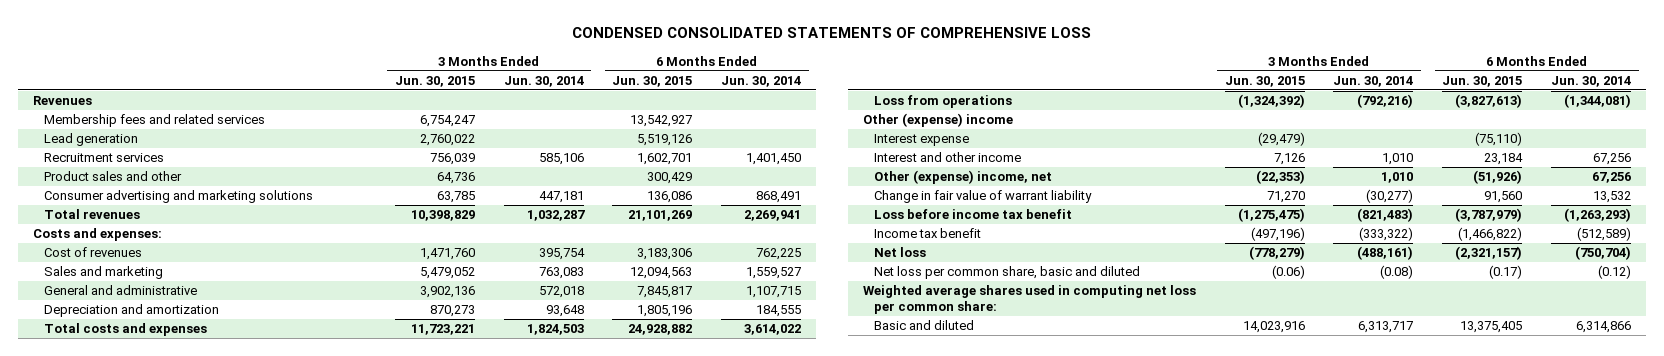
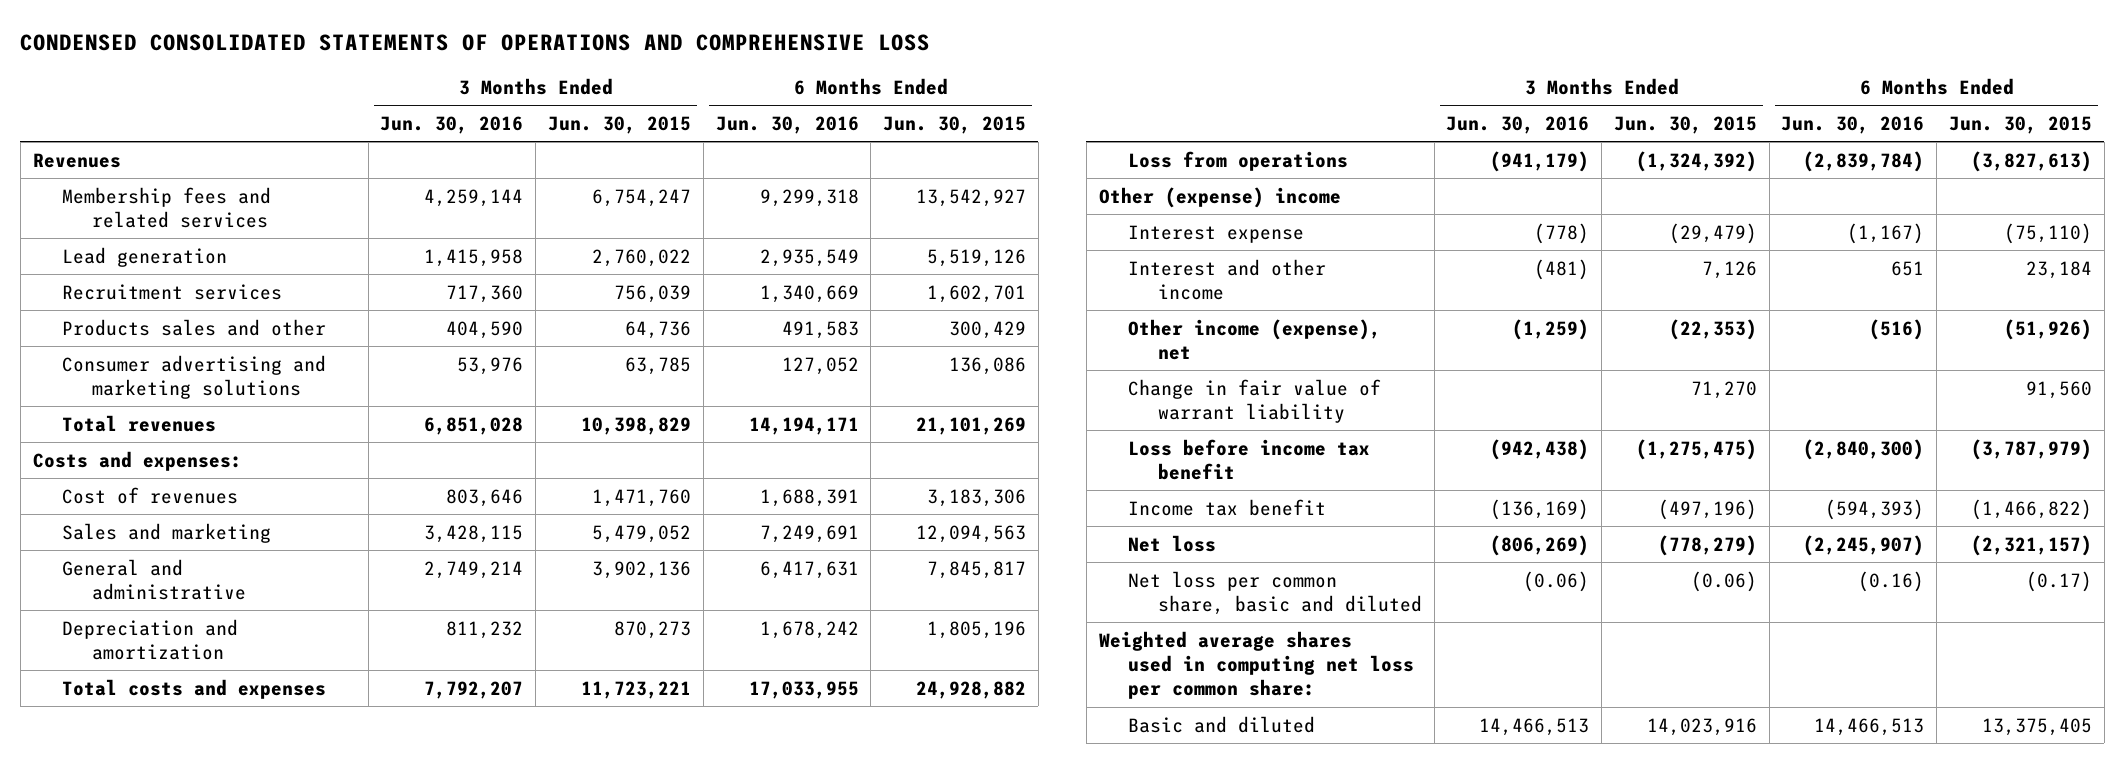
[572,27,1092,39] CONDENSED CONSOLIDATED STATEMENTS OF COMPREHENSIVE LOSS -> [20,34,931,52] CONDENSED CONSOLIDATED STATEMENTS OF OPERATIONS AND COMPREHENSIVE LOSS
[503,75,584,87] Jun. 30, 2014 -> none
[721,75,802,87] Jun. 30, 2014 -> none
none -> [380,116,524,135] Jun. 30, 2016
none -> [715,116,859,135] Jun. 30, 2016
[43,171,182,182] Product sales and other -> [62,318,327,336] Products sales and other
[873,170,1052,185] Other (expense) income, net -> [1128,318,1382,360] Other income (expense), net

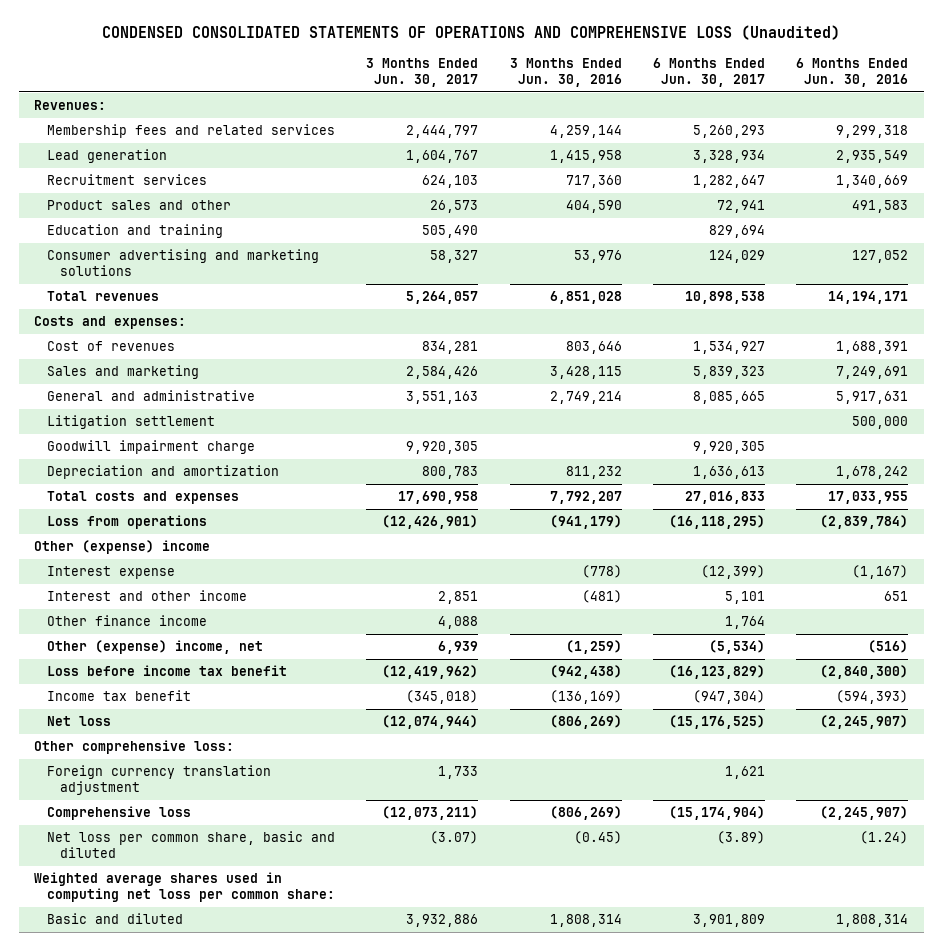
[20,34,931,52] CONDENSED CONSOLIDATED STATEMENTS OF OPERATIONS AND COMPREHENSIVE LOSS -> [102,25,841,41] CONDENSED CONSOLIDATED STATEMENTS OF OPERATIONS AND COMPREHENSIVE LOSS (Unaudited)
[548,116,692,135] Jun. 30, 2015 -> none
[883,116,1027,135] Jun. 30, 2015 -> none
none -> [366,57,479,87] 3 Months Ended Jun. 30, 2017
none -> [653,57,766,87] 6 Months Ended Jun. 30, 2017
[32,152,121,168] Revenues -> [34,99,107,110] Revenues:
[62,318,327,336] Products sales and other -> [47,199,232,210] Product sales and other
none -> [47,223,224,238] Education and training
[759,560,859,579] 6,417,631 -> [836,390,909,404] 5,917,631
none -> [47,414,216,429] Litigation settlement
none -> [47,439,256,454] Goodwill impairment charge
[1128,378,1382,423] Change in fair value of warrant liability -> none
none -> [47,614,208,626] Other finance income
[1128,318,1382,360] Other income (expense), net -> [47,639,264,654] Other (expense) income, net
none -> [34,739,235,754] Other comprehensive loss:
none -> [47,764,272,796] Foreign currency translation adjustment
none -> [47,805,192,820] Comprehensive loss
[1523,570,1590,592] (0.06) -> [573,830,622,844] (0.45)
[1858,570,1925,592] (0.16) -> [860,830,909,844] (1.24)
[1479,717,1590,736] 14,466,513 -> [549,913,622,927] 1,808,314
[1814,717,1925,736] 14,466,513 -> [836,913,909,927] 1,808,314

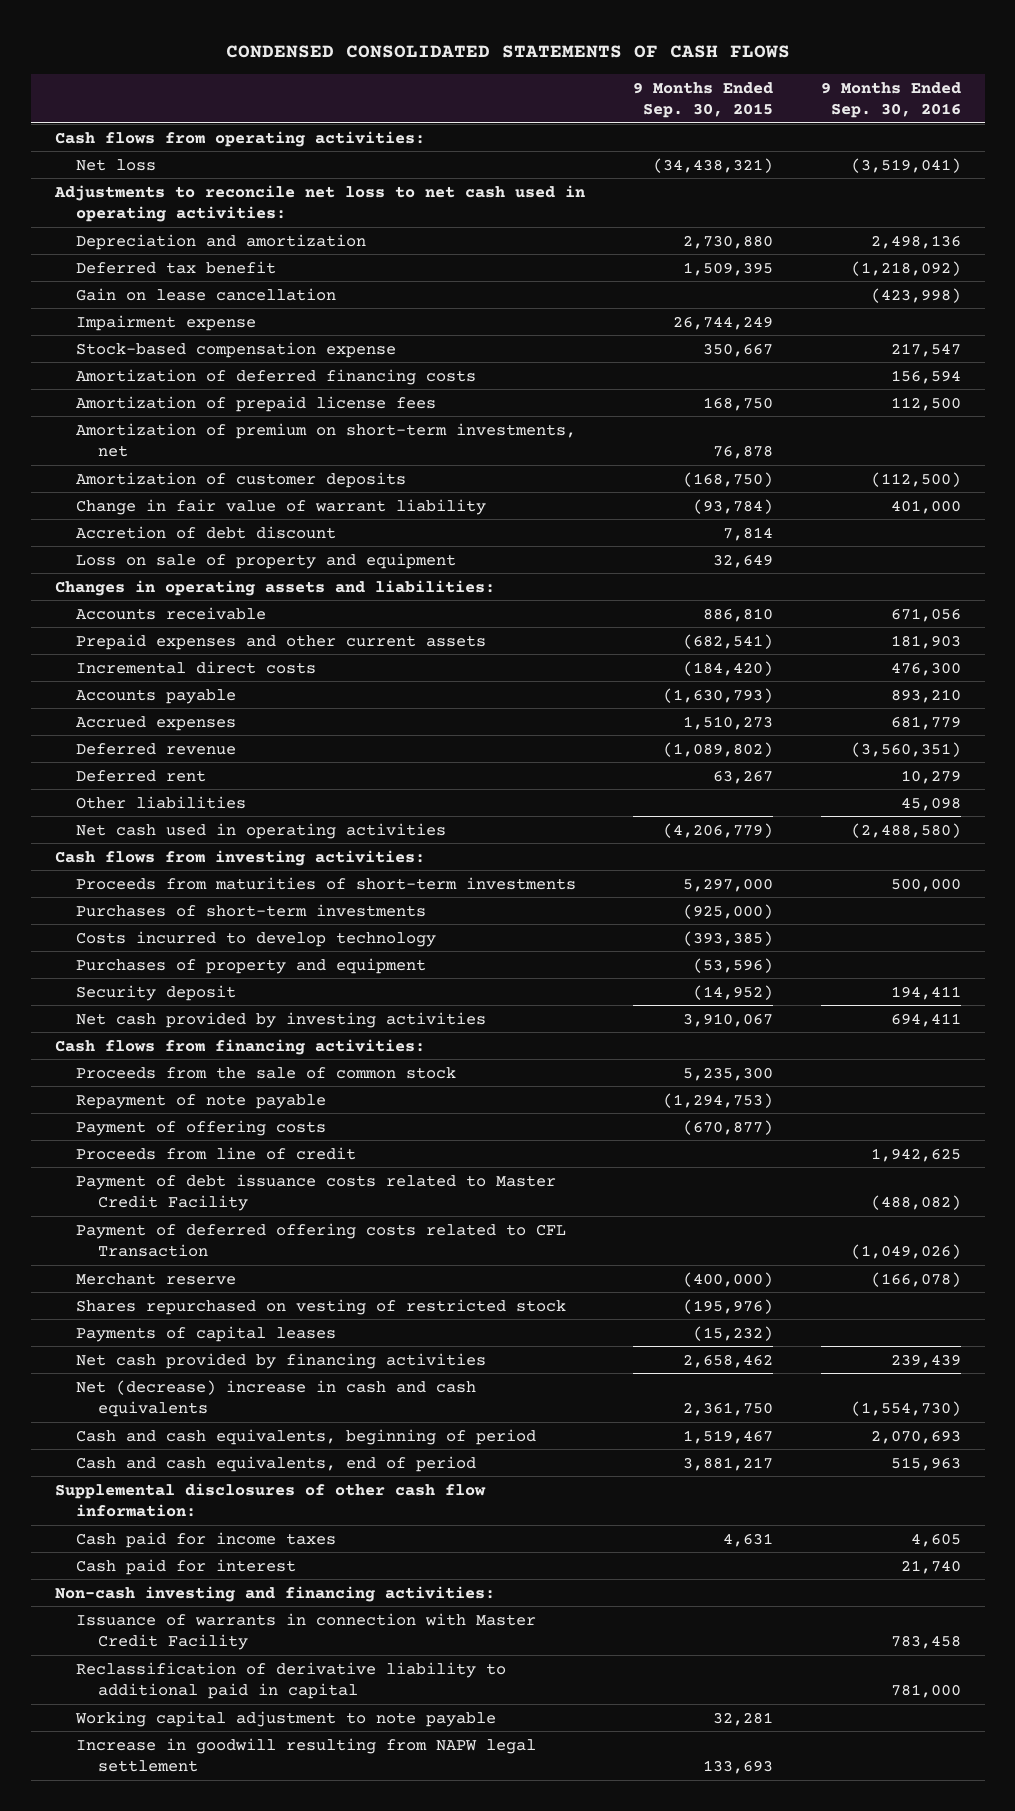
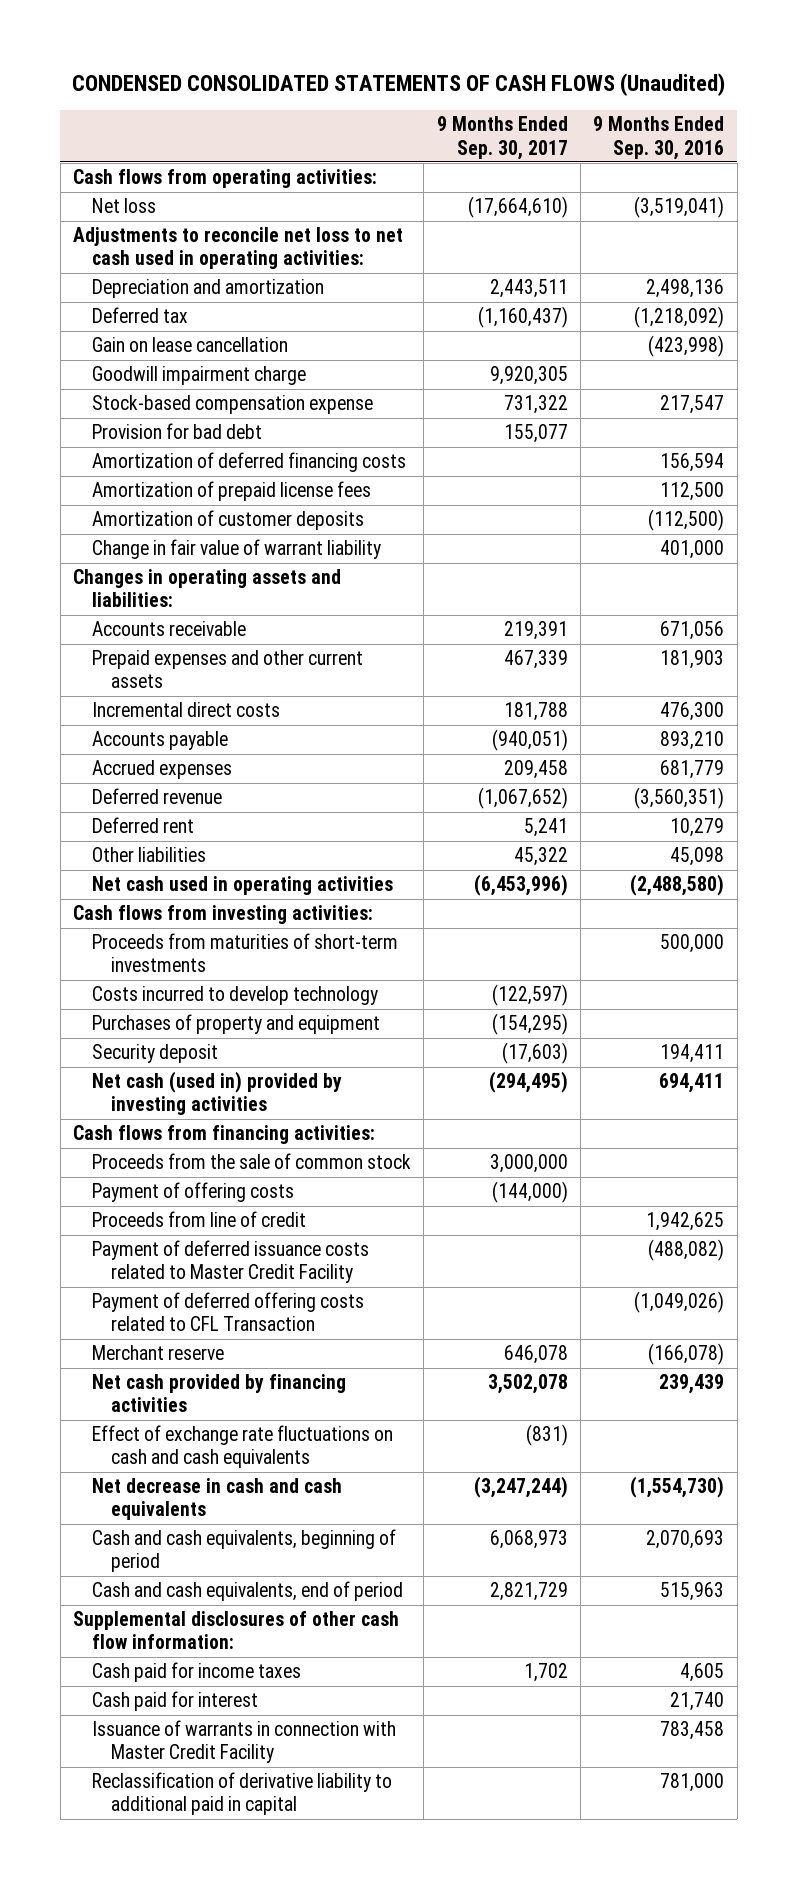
[225,45,790,59] CONDENSED CONSOLIDATED STATEMENTS OF CASH FLOWS -> [71,72,725,96] CONDENSED CONSOLIDATED STATEMENTS OF CASH FLOWS (Unaudited)
[632,81,773,118] 9 Months Ended Sep. 30, 2015 -> none
none -> [436,116,568,160] 9 Months Ended Sep. 30, 2017
[76,260,277,274] Deferred tax benefit -> [91,307,188,324] Deferred tax
[76,314,257,331] Impairment expense -> [91,366,306,386] Goodwill impairment charge
none -> [91,423,262,440] Provision for bad debt
[76,422,577,457] Amortization of premium on short-term investments, net -> none
[76,525,337,539] Accretion of debt discount -> none
[76,552,457,569] Loss on sale of property and equipment -> none
[76,903,427,917] Purchases of short-term investments -> none
[76,1011,487,1028] Net cash provided by investing activities -> [91,1071,342,1116] Net cash (used in) provided by investing activities
[76,1093,327,1109] Repayment of note payable -> none
[76,1173,557,1211] Payment of debt issuance costs related to Master Credit Facility -> [91,1240,369,1284] Payment of deferred issuance costs related to Master Credit Facility
[76,1298,567,1315] Shares repurchased on vesting of restricted stock -> none
[76,1325,337,1342] Payments of capital leases -> none
none -> [91,1425,393,1469] Effect of exchange rate fluctuations on cash and cash equivalents
[76,1379,477,1417] Net (decrease) increase in cash and cash equivalents -> [91,1478,342,1521] Net decrease in cash and cash equivalents
[54,1585,495,1602] Non-cash investing and financing activities: -> none
[75,1710,497,1727] Working capital adjustment to note payable -> none
[76,1737,537,1772] Increase in goodwill resulting from NAPW legal settlement -> none

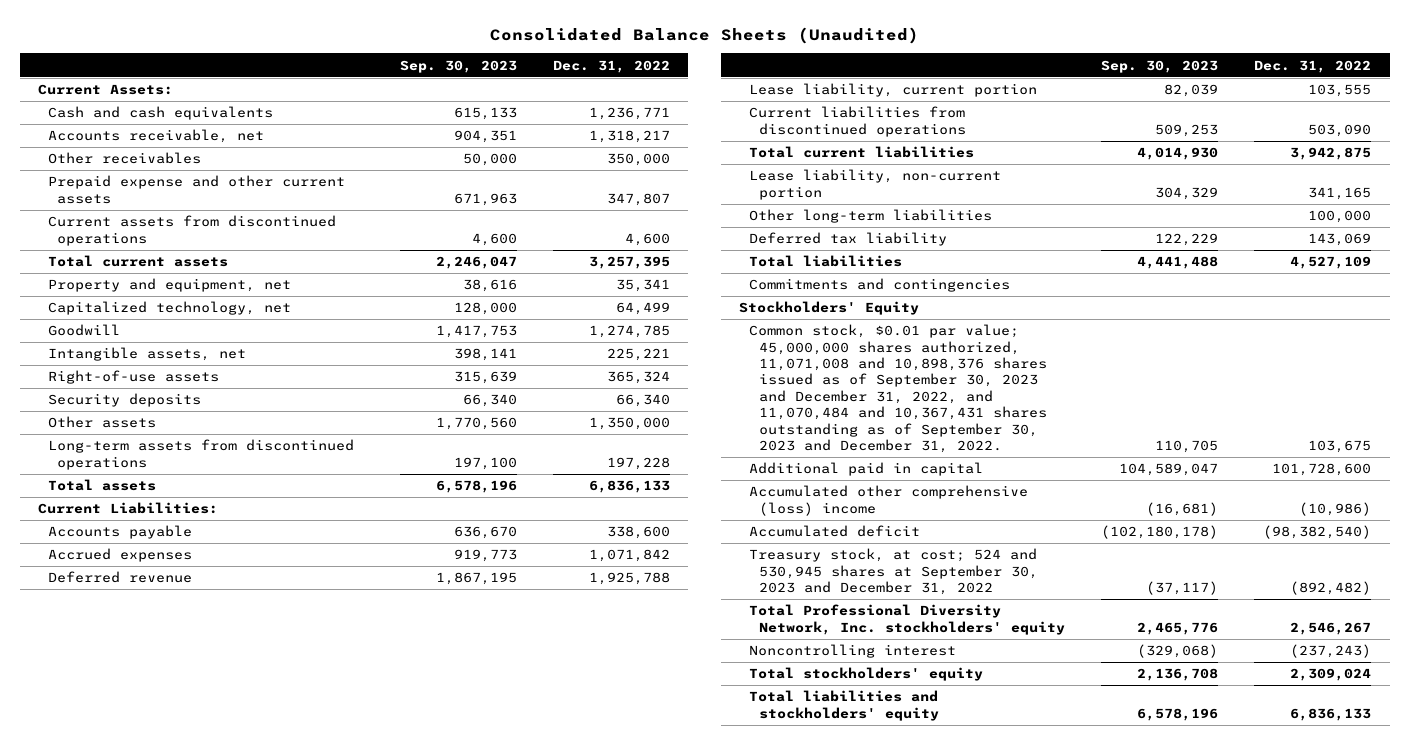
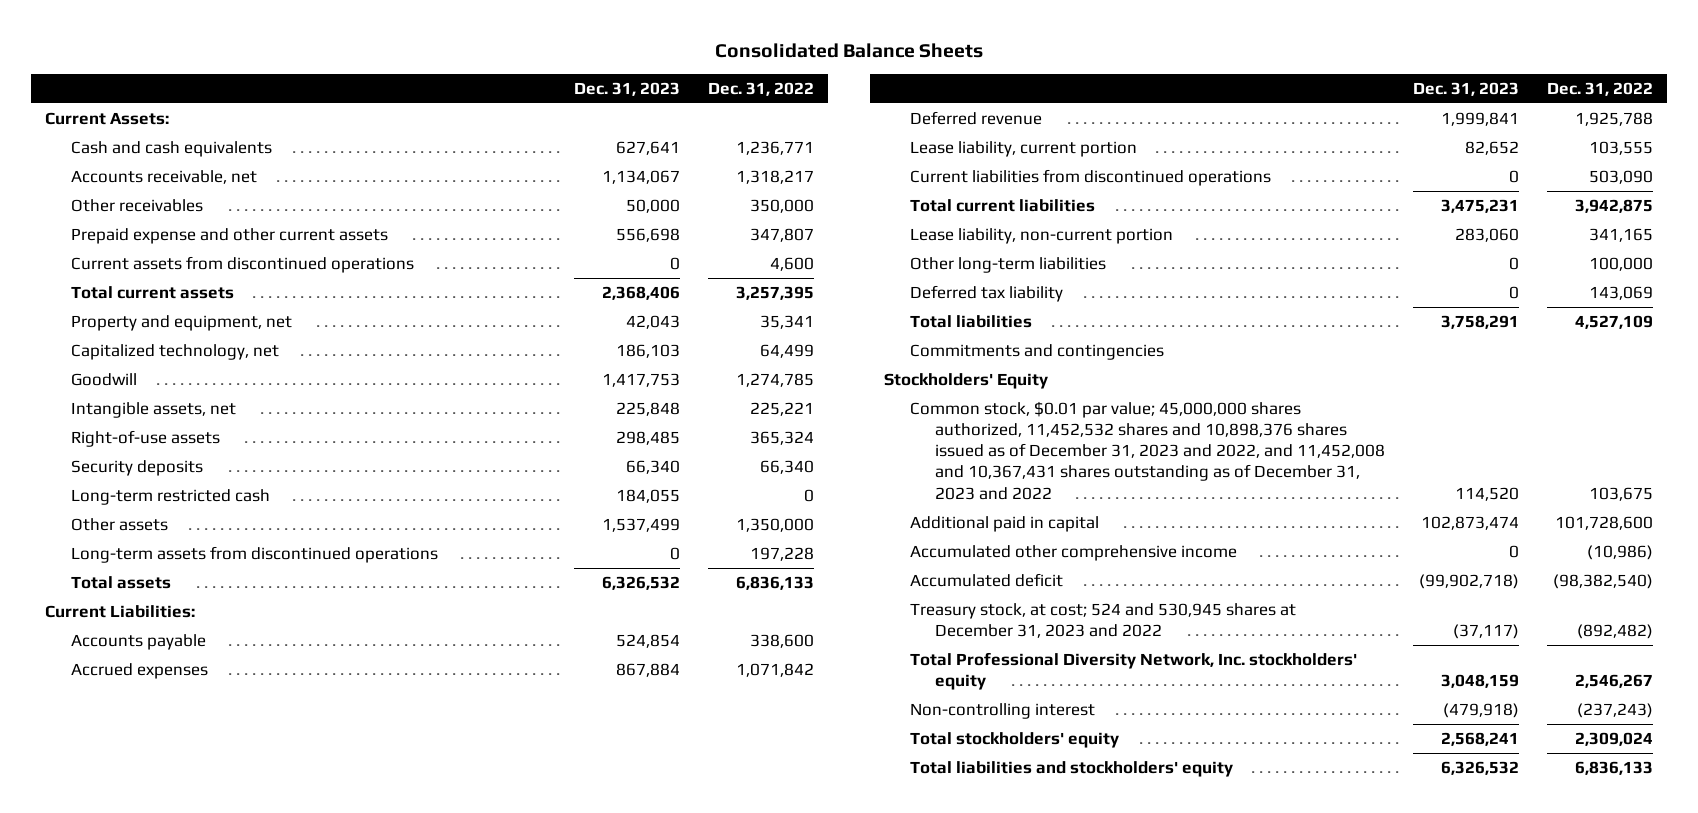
[489,27,919,45] Consolidated Balance Sheets (Unaudited) -> [715,43,984,59] Consolidated Balance Sheets
[399,59,517,73] Sep. 30, 2023 -> none
none -> [574,82,681,97] Dec. 31, 2023
none -> [70,488,270,505] Long-term restricted cash
[749,324,1047,454] Common stock, $0.01 par value; 45,000,000 shares authorized, 11,071,008 and 10,898,376 shares issued as of September 30, 2023 and December 31, 2022, and 11,070,484 and 10,367,431 shares outstanding as of September 30, 2023 and December 31, 2022. -> [909,400,1386,500] Common stock, $0.01 par value; 45,000,000 shares authorized, 11,452,532 shares and 10,898,376 shares issued as of December 31, 2023 and 2022, and 11,452,008 and 10,367,431 shares outstanding as of December 31, 2023 and 2022
[749,485,1029,516] Accumulated other comprehensive (loss) income -> [909,544,1237,561] Accumulated other comprehensive income
[749,548,1038,596] Treasury stock, at cost; 524 and 530,945 shares at September 30, 2023 and December 31, 2022 -> [909,602,1296,639] Treasury stock, at cost; 524 and 530,945 shares at December 31, 2023 and 2022
[749,644,957,659] Noncontrolling interest -> [909,702,1095,719] Non-controlling interest

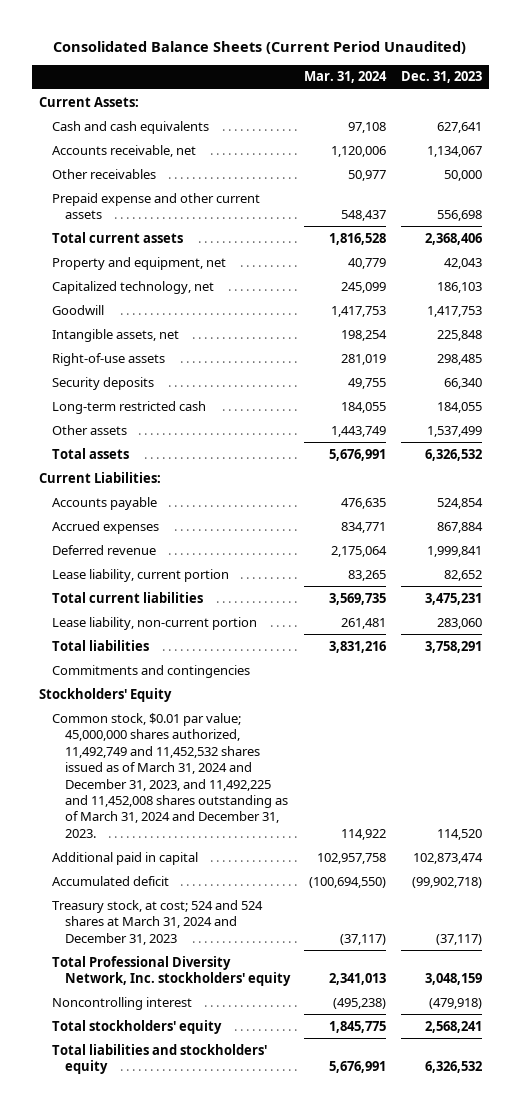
[715,43,984,59] Consolidated Balance Sheets -> [53,41,467,55] Consolidated Balance Sheets (Current Period Unaudited)
[708,82,815,97] Dec. 31, 2022 -> none
none -> [304,71,388,84] Mar. 31, 2024
[70,255,414,273] Current assets from discontinued operations -> none
[70,545,438,563] Long-term assets from discontinued operations -> none
[909,168,1271,186] Current liabilities from discontinued operations -> none
[909,256,1106,273] Other long-term liabilities -> none
[909,284,1063,302] Deferred tax liability -> none
[909,400,1386,500] Common stock, $0.01 par value; 45,000,000 shares authorized, 11,452,532 shares and 10,898,376 shares issued as of December 31, 2023 and 2022, and 11,452,008 and 10,367,431 shares outstanding as of December 31, 2023 and 2022 -> [51,712,288,838] Common stock, $0.01 par value; 45,000,000 shares authorized, 11,492,749 and 11,452,532 shares issued as of March 31, 2024 and December 31, 2023, and 11,492,225 and 11,452,008 shares outstanding as of March 31, 2024 and December 31, 2023.
[909,544,1237,561] Accumulated other comprehensive income -> none
[909,602,1296,639] Treasury stock, at cost; 524 and 530,945 shares at December 31, 2023 and 2022 -> [51,899,263,945] Treasury stock, at cost; 524 and 524 shares at March 31, 2024 and December 31, 2023
[909,702,1095,719] Non-controlling interest -> [51,996,192,1010] Noncontrolling interest

